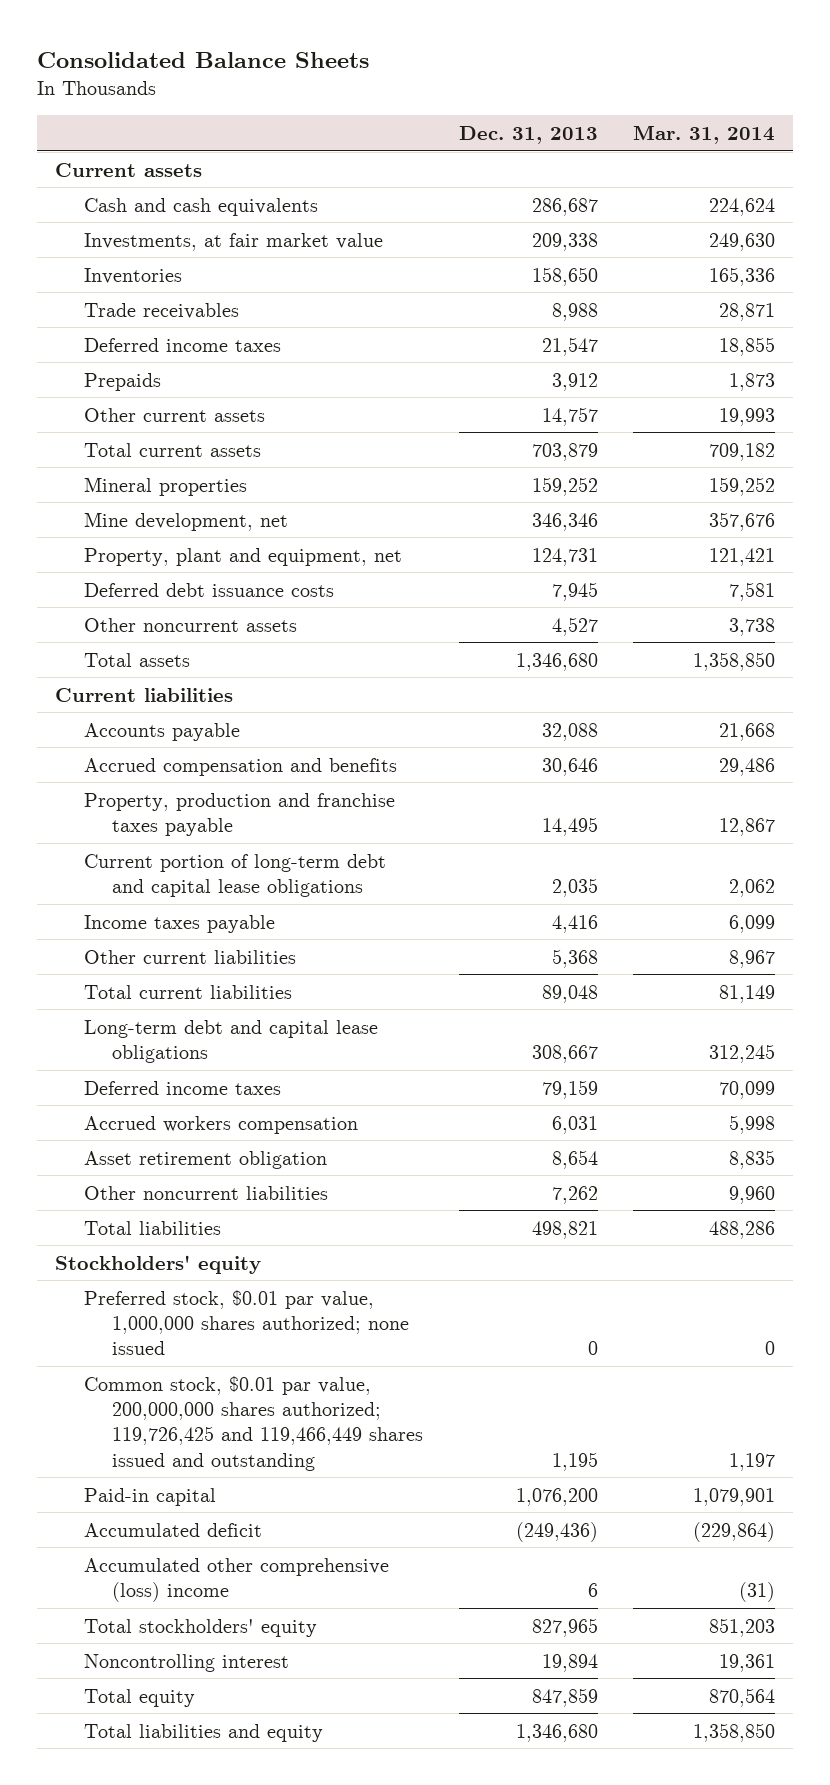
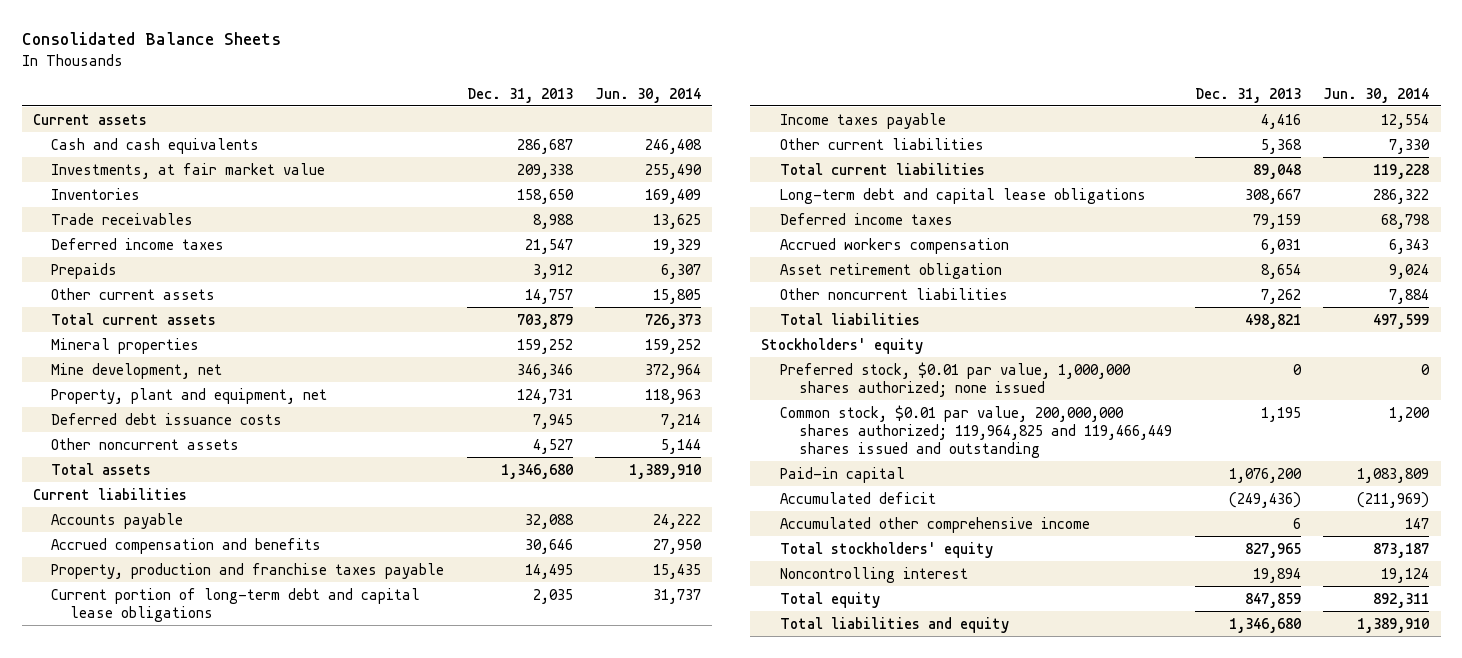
[632,124,775,144] Mar. 31, 2014 -> none
none -> [594,87,701,103] Jun. 30, 2014
[83,1375,424,1471] Common stock, $0.01 par value, 200,000,000 shares authorized; 119,726,425 and 119,466,449 shares issued and outstanding -> [780,404,1172,459] Common stock, $0.01 par value, 200,000,000 shares authorized; 119,964,825 and 119,466,449 shares issued and outstanding
[83,1557,389,1602] Accumulated other comprehensive (loss) income -> [780,516,1091,533] Accumulated other comprehensive income

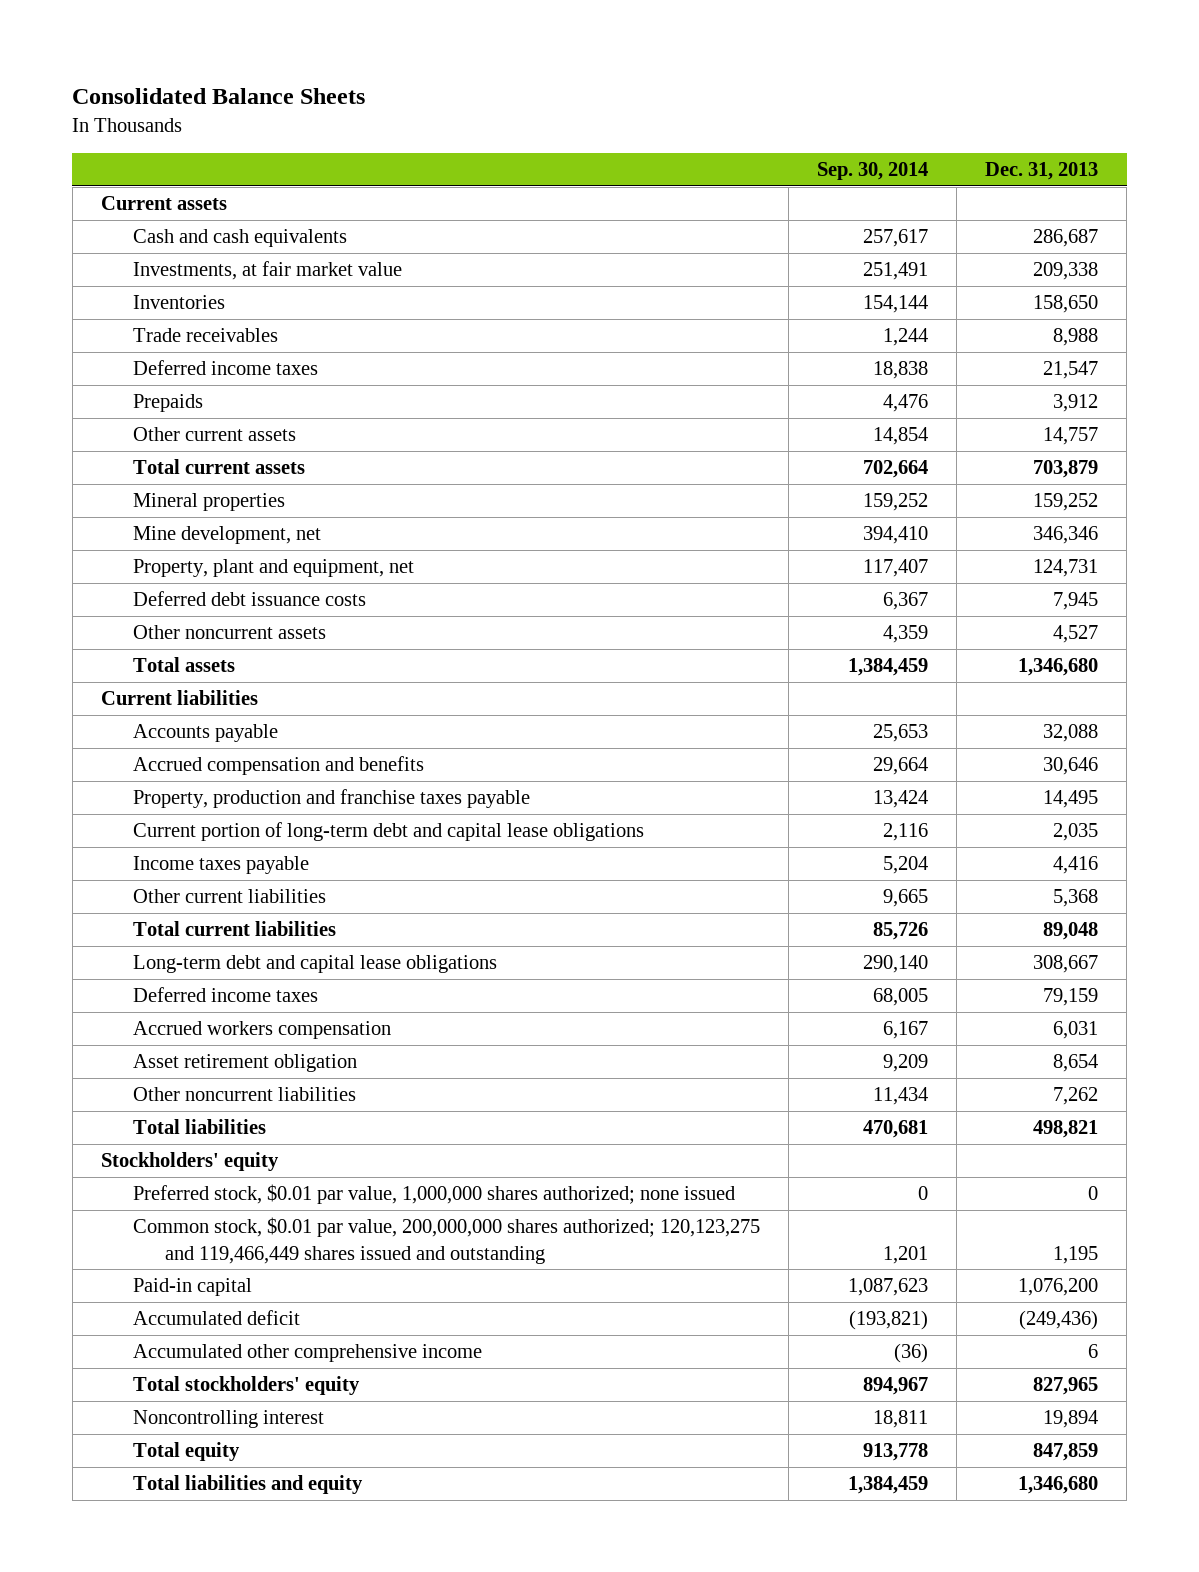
[594,87,701,103] Jun. 30, 2014 -> none
none -> [816,162,928,181] Sep. 30, 2014
[780,404,1172,459] Common stock, $0.01 par value, 200,000,000 shares authorized; 119,964,825 and 119,466,449 shares issued and outstanding -> [132,1217,760,1264] Common stock, $0.01 par value, 200,000,000 shares authorized; 120,123,275 and 119,466,449 shares issued and outstanding

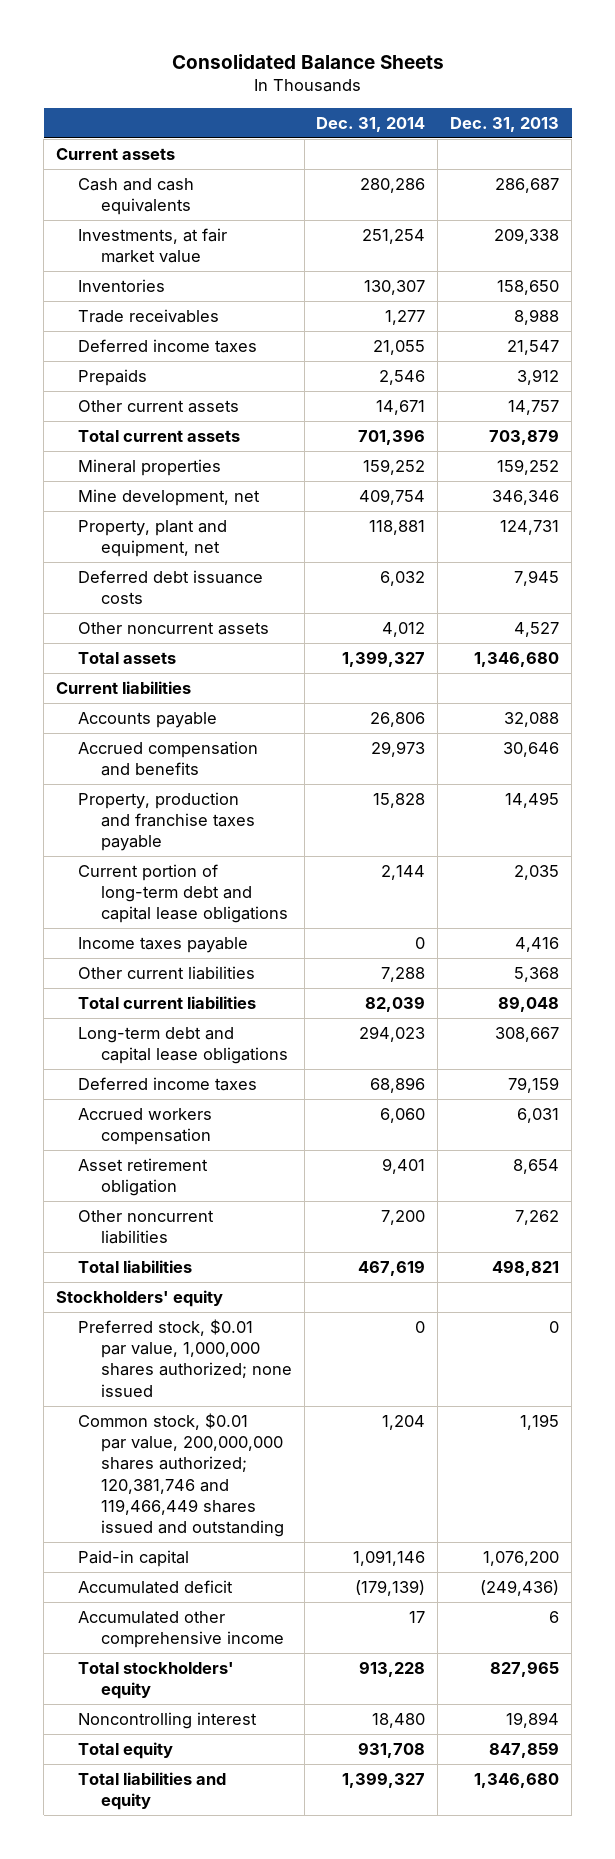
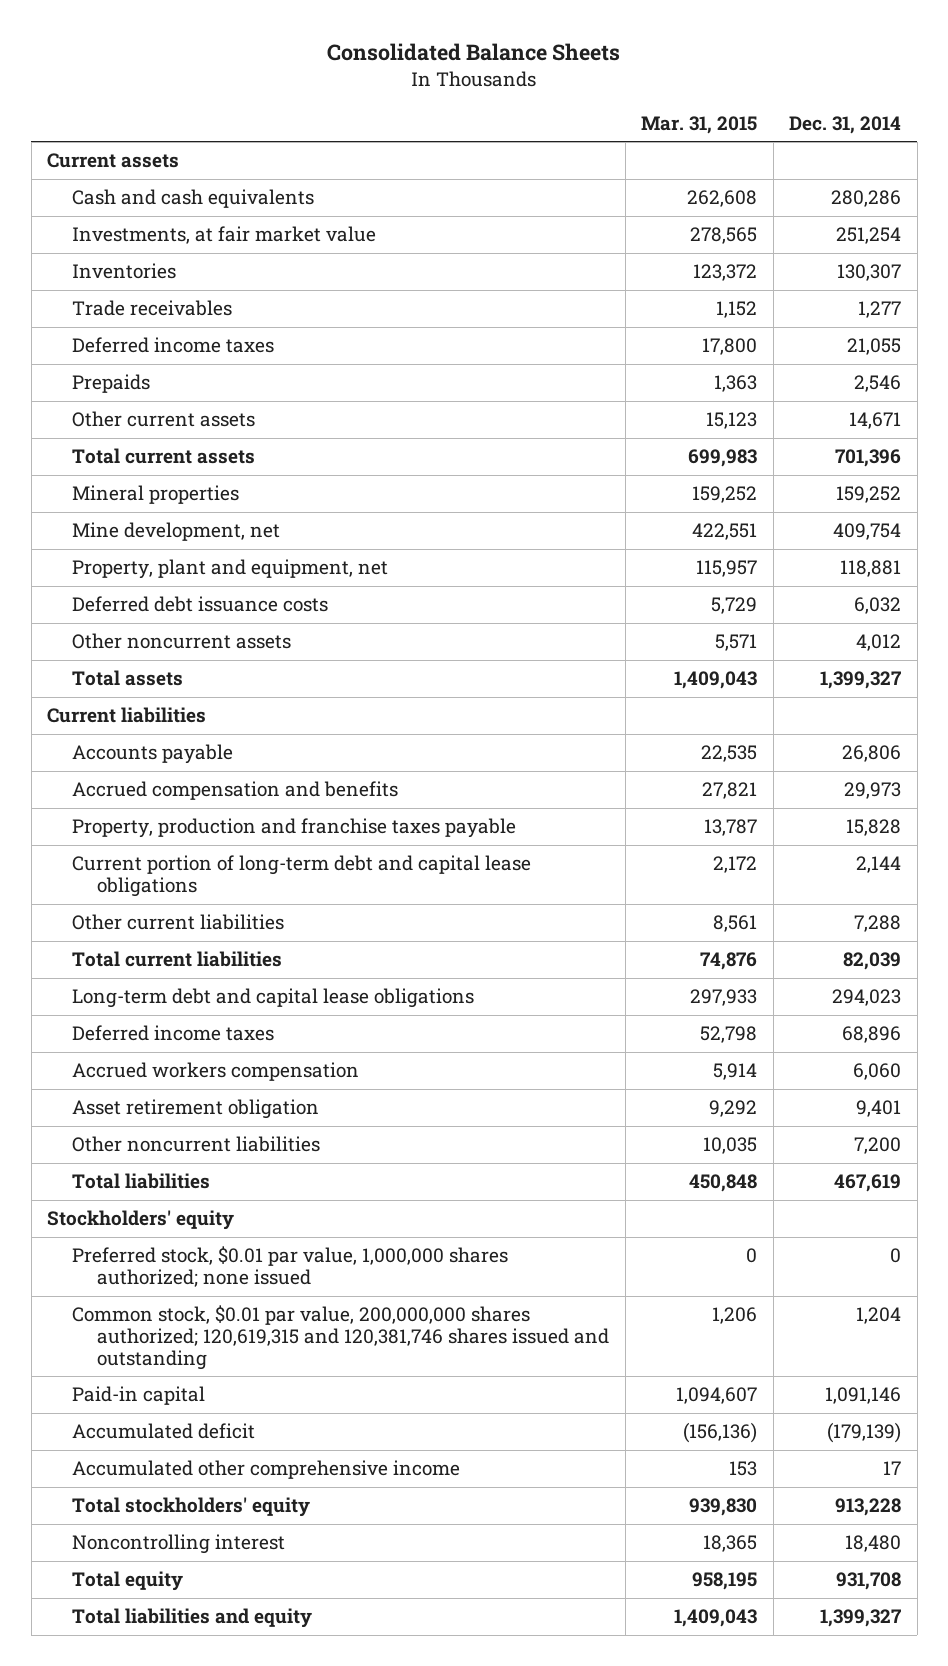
[450,116,560,132] Dec. 31, 2013 -> none
none -> [641,115,758,134] Mar. 31, 2015
[78,936,249,953] Income taxes payable -> none
[78,1412,284,1538] Common stock, $0.01 par value, 200,000,000 shares authorized; 120,381,746 and 119,466,449 shares issued and outstanding -> [72,1305,610,1370] Common stock, $0.01 par value, 200,000,000 shares authorized; 120,619,315 and 120,381,746 shares issued and outstanding

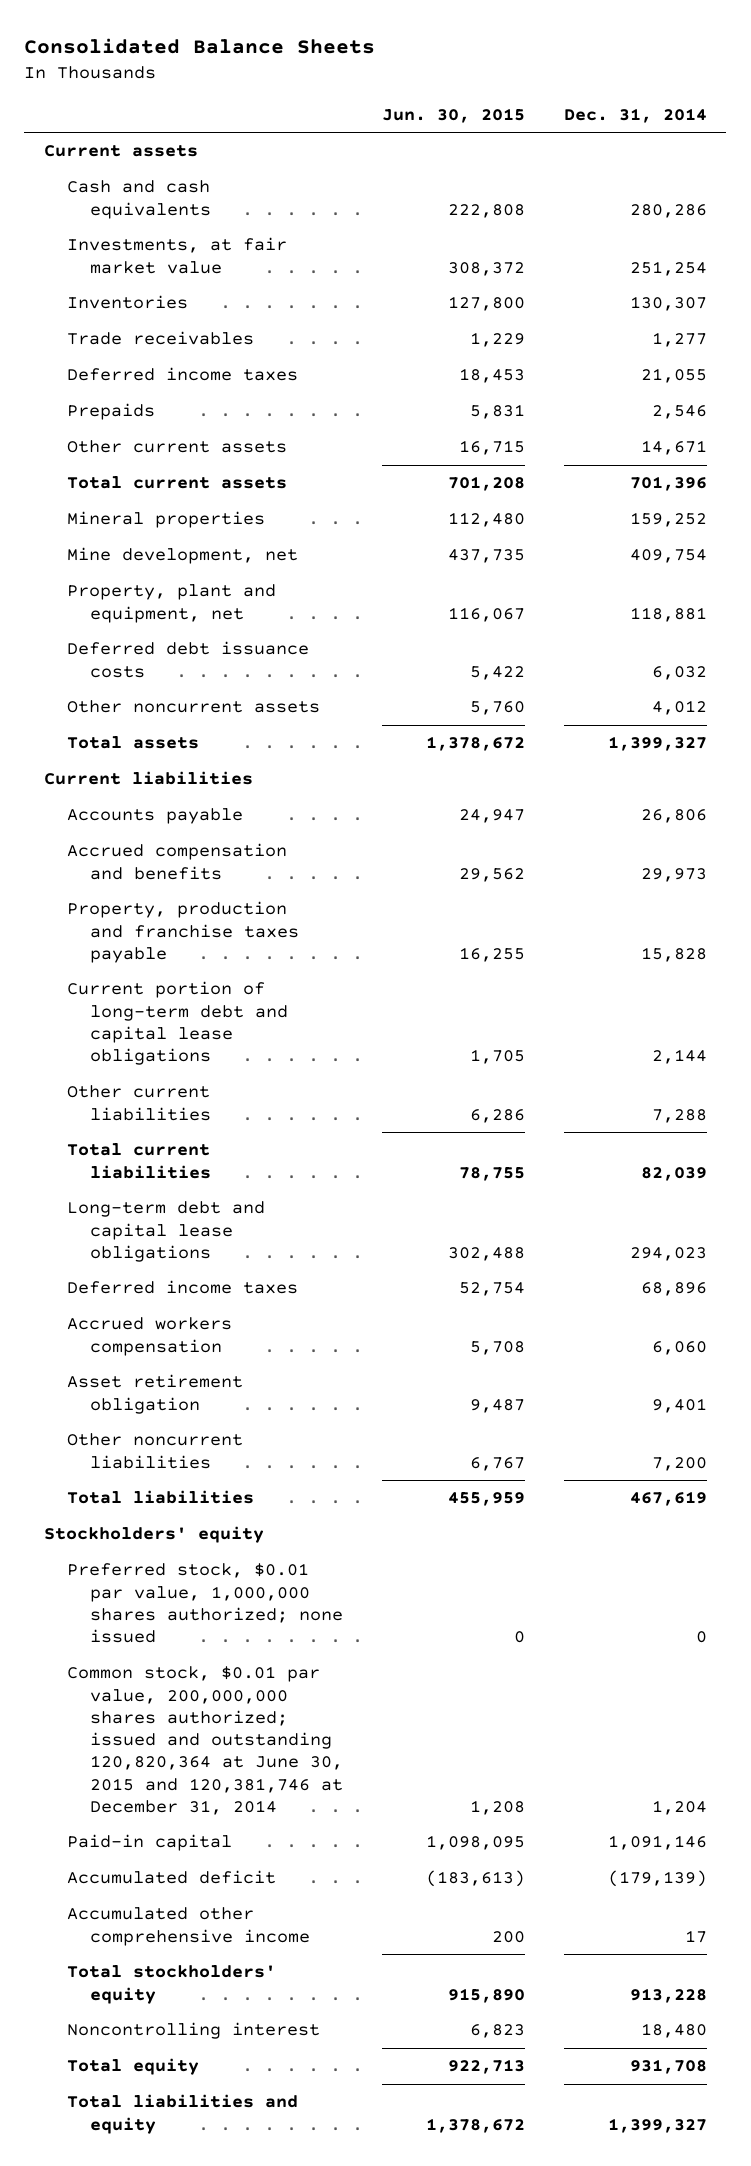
[641,115,758,134] Mar. 31, 2015 -> none
none -> [382,107,526,123] Jun. 30, 2015
[72,1305,610,1370] Common stock, $0.01 par value, 200,000,000 shares authorized; 120,619,315 and 120,381,746 shares issued and outstanding -> [67,1666,344,1815] Common stock, $0.01 par value, 200,000,000 shares authorized; issued and outstanding 120,820,364 at June 30, 2015 and 120,381,746 at December 31, 2014

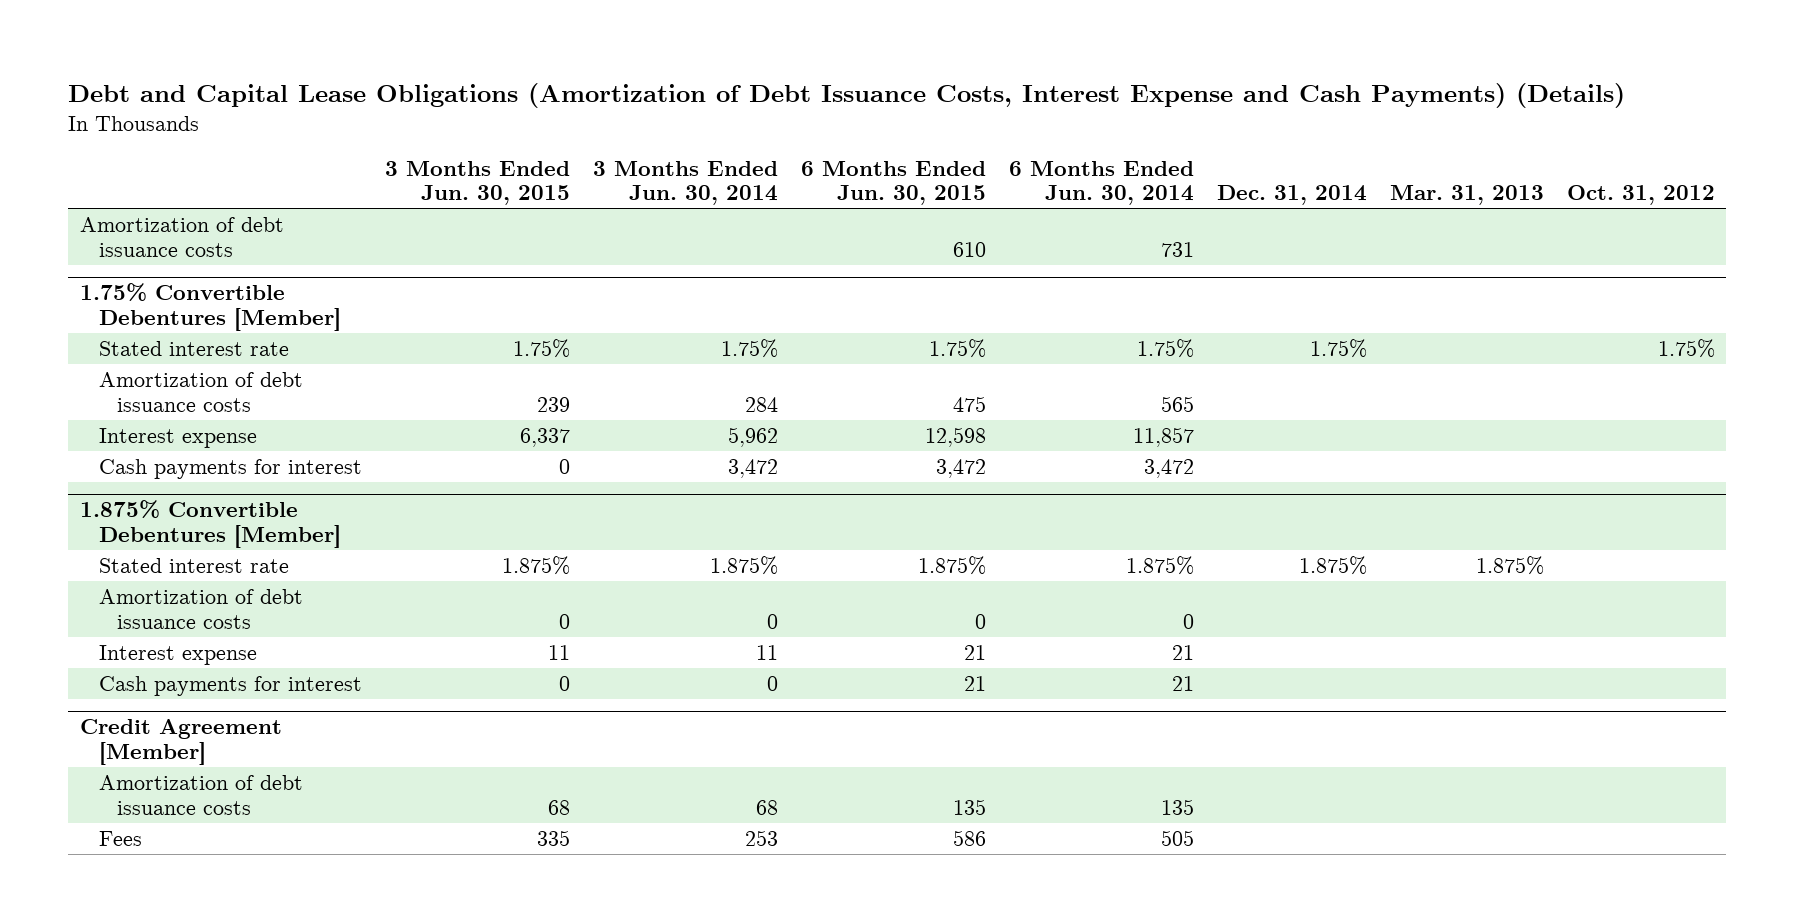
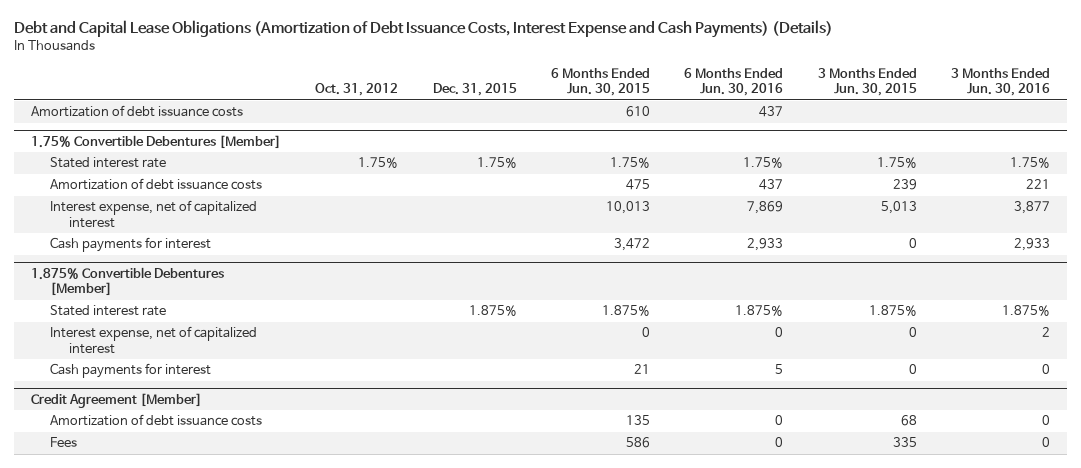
[592,160,778,206] 3 Months Ended Jun. 30, 2014 -> none
[1008,160,1194,206] 6 Months Ended Jun. 30, 2014 -> none
[1216,185,1367,206] Dec. 31, 2014 -> none
[1389,185,1544,206] Mar. 31, 2013 -> none
none -> [432,83,517,97] Dec. 31, 2015
none -> [684,67,784,97] 6 Months Ended Jun. 30, 2016
none -> [951,67,1051,97] 3 Months Ended Jun. 30, 2016
[98,427,257,448] Interest expense -> [49,200,257,228] Interest expense, net of capitalized interest
[519,427,570,447] 6,337 -> [880,201,917,215] 5,013
[924,426,986,447] 12,598 -> [605,201,650,215] 10,013
[98,588,303,629] Amortization of debt issuance costs -> none
[98,644,257,665] Interest expense -> [49,326,257,354] Interest expense, net of capitalized interest
[547,644,570,660] 11 -> [908,327,917,338] 0
[963,644,986,660] 21 -> [641,327,650,338] 0

